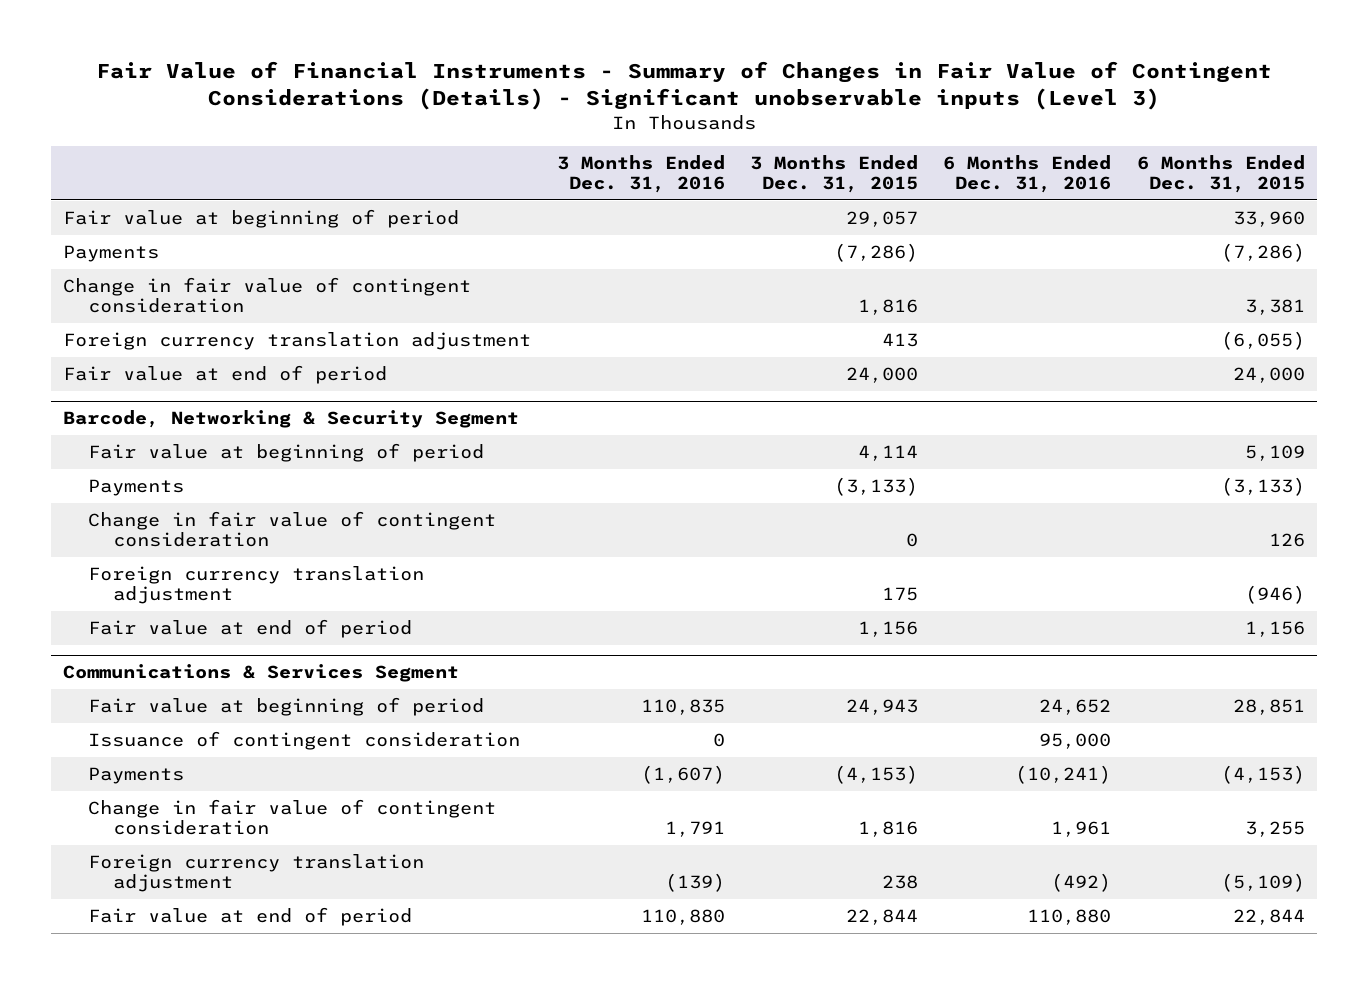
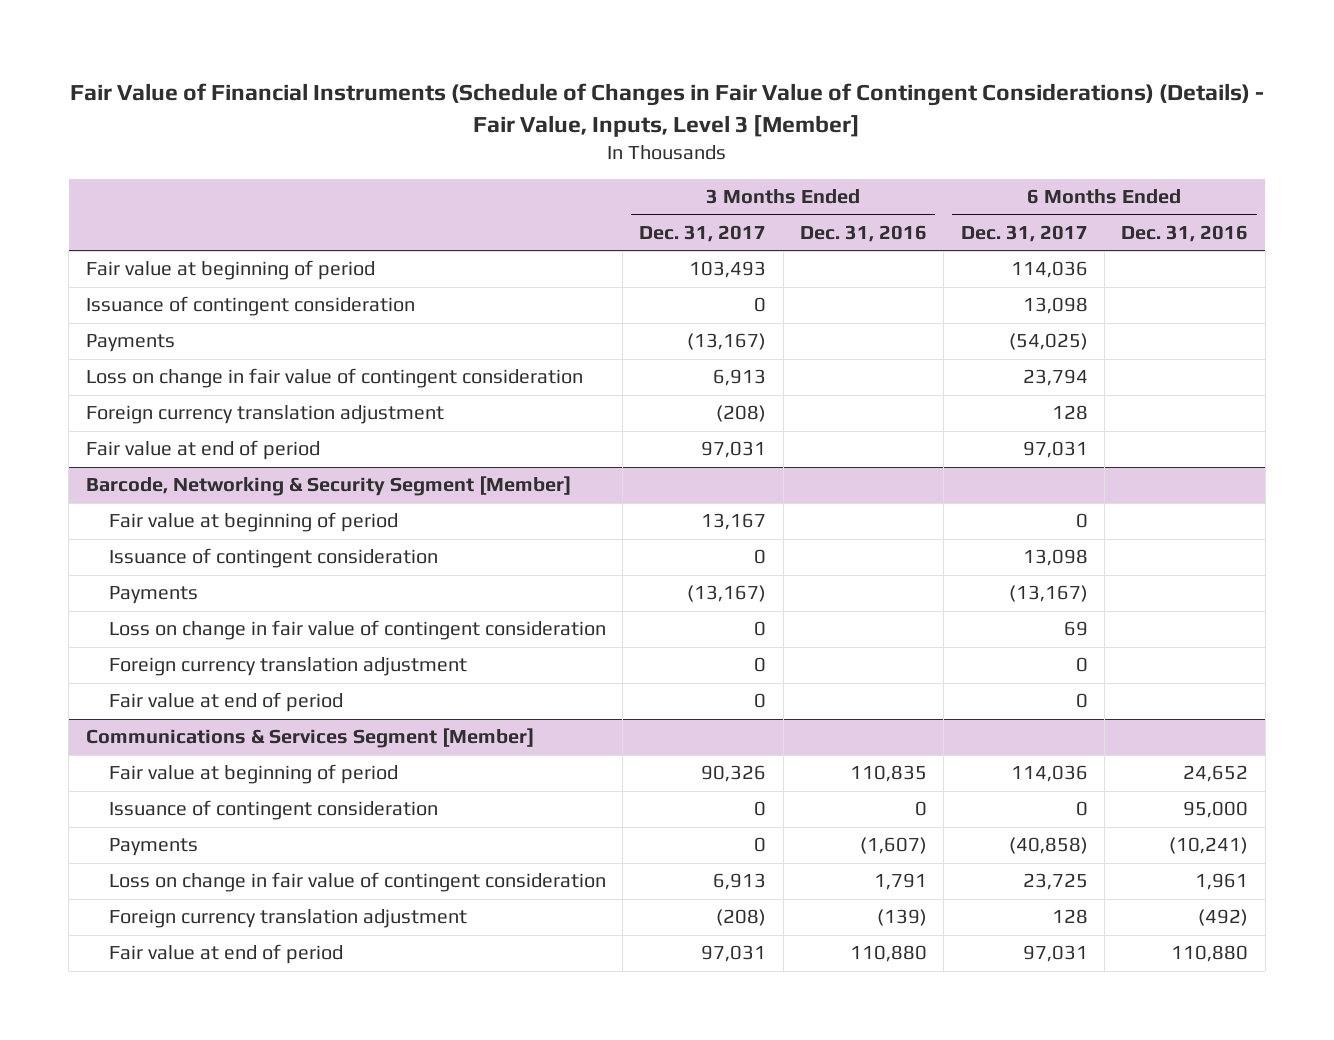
[95,60,1272,110] Fair Value of Financial Instruments - Summary of Changes in Fair Value of Contingent Considerations (Details) - Significant unobservable inputs (Level 3) -> [69,83,1264,137] Fair Value of Financial Instruments (Schedule of Changes in Fair Value of Contingent Considerations) (Details) - Fair Value, Inputs, Level 3 [Member]
[749,154,918,194] 3 Months Ended Dec. 31, 2015 -> none
[1136,154,1305,194] 6 Months Ended Dec. 31, 2015 -> none
none -> [639,225,767,243] Dec. 31, 2017
none -> [960,225,1088,243] Dec. 31, 2017
none -> [85,296,415,317] Issuance of contingent consideration
[63,276,472,314] Change in fair value of contingent consideration -> [85,368,583,389] Loss on change in fair value of contingent consideration
[63,409,520,428] Barcode, Networking & Security Segment -> [85,476,571,497] Barcode, Networking & Security Segment [Member]
none -> [108,548,438,569] Issuance of contingent consideration
[88,510,497,548] Change in fair value of contingent consideration -> [108,620,606,641] Loss on change in fair value of contingent consideration
[63,663,460,682] Communications & Services Segment -> [85,728,534,749] Communications & Services Segment [Member]
[88,798,497,836] Change in fair value of contingent consideration -> [108,872,606,893] Loss on change in fair value of contingent consideration

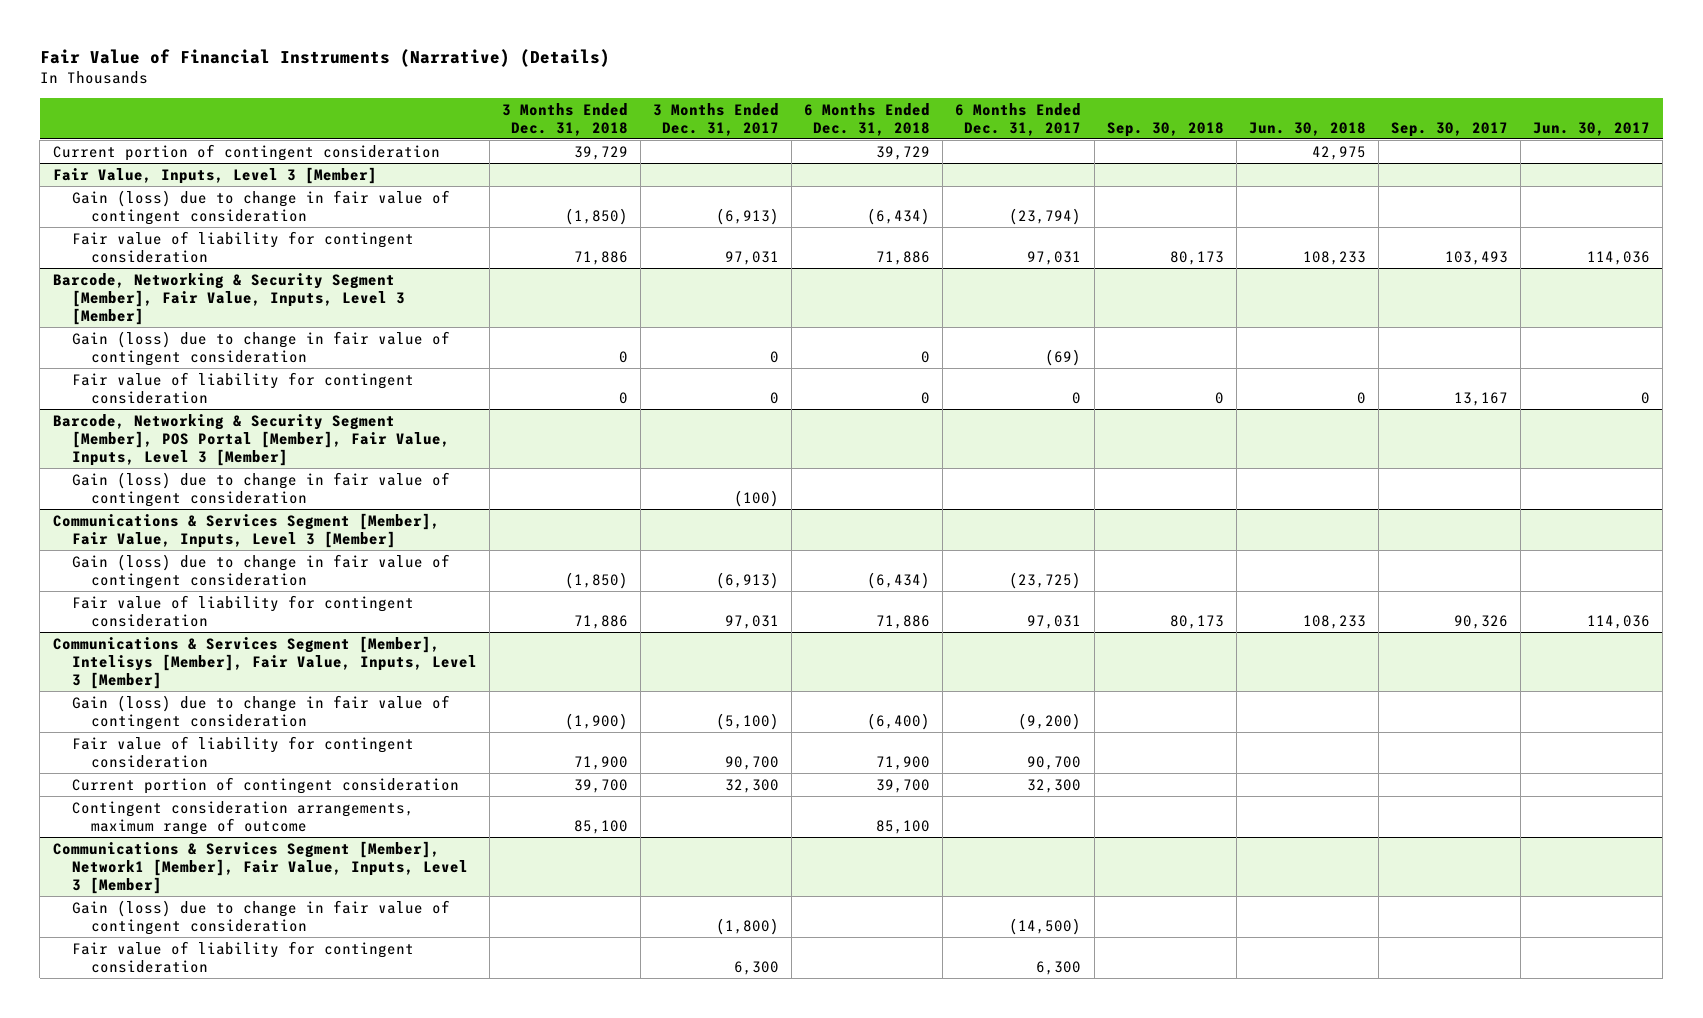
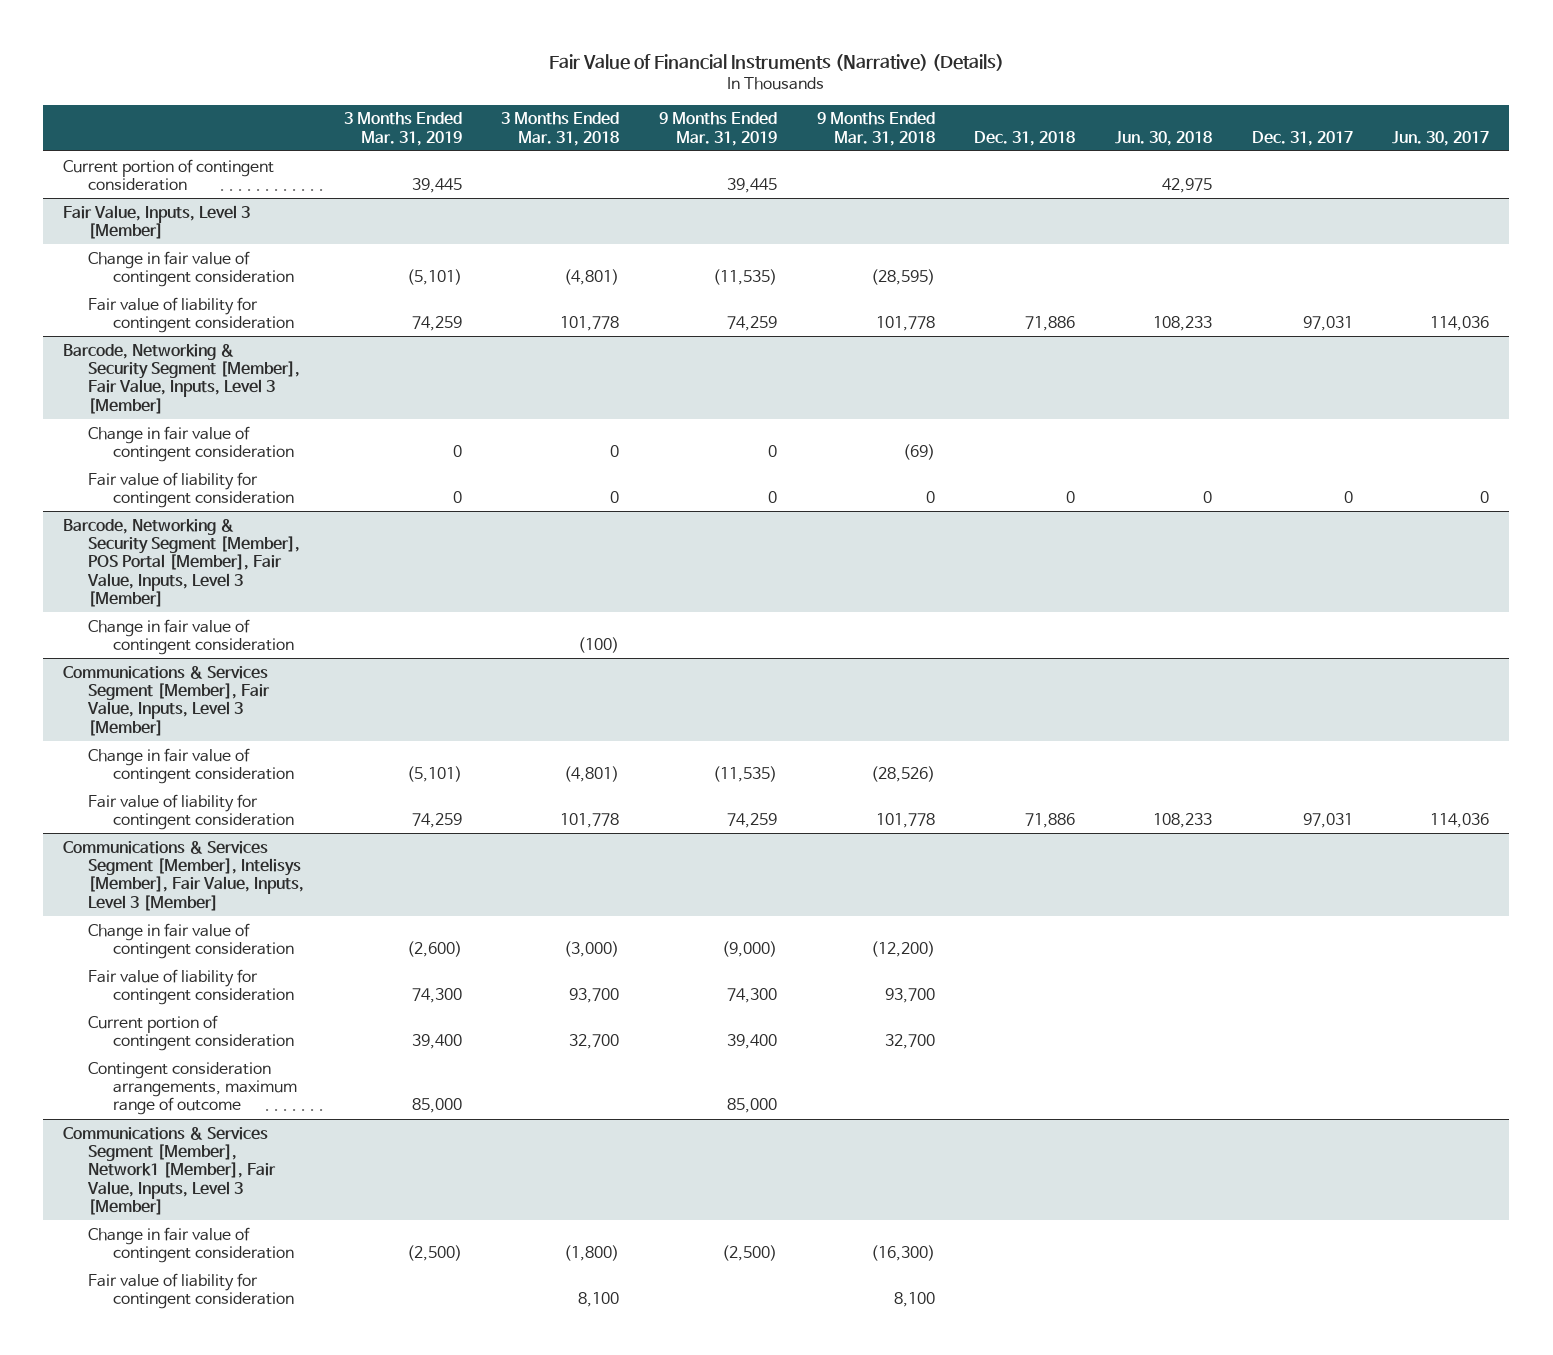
[501,102,628,136] 3 Months Ended Dec. 31, 2018 -> none
[653,102,780,136] 3 Months Ended Dec. 31, 2017 -> none
[804,102,931,136] 6 Months Ended Dec. 31, 2018 -> none
[955,102,1082,136] 6 Months Ended Dec. 31, 2017 -> none
[1106,121,1224,137] Sep. 30, 2018 -> none
[1390,121,1508,137] Sep. 30, 2017 -> none
none -> [343,112,462,146] 3 Months Ended Mar. 31, 2019
none -> [501,112,620,146] 3 Months Ended Mar. 31, 2018
none -> [658,112,777,146] 9 Months Ended Mar. 31, 2019
none -> [816,112,935,146] 9 Months Ended Mar. 31, 2018
none -> [974,130,1076,146] Dec. 31, 2018
none -> [1251,130,1353,146] Dec. 31, 2017
[71,189,450,225] Gain (loss) due to change in fair value of contingent consideration -> [87,250,294,287] Change in fair value of contingent consideration
[71,330,450,366] Gain (loss) due to change in fair value of contingent consideration -> [87,425,294,462] Change in fair value of contingent consideration
[71,471,450,507] Gain (loss) due to change in fair value of contingent consideration -> [87,618,294,655] Change in fair value of contingent consideration
[71,553,450,589] Gain (loss) due to change in fair value of contingent consideration -> [87,747,294,784] Change in fair value of contingent consideration
[71,694,450,730] Gain (loss) due to change in fair value of contingent consideration -> [87,922,294,959] Change in fair value of contingent consideration
[71,899,450,935] Gain (loss) due to change in fair value of contingent consideration -> [87,1226,294,1263] Change in fair value of contingent consideration

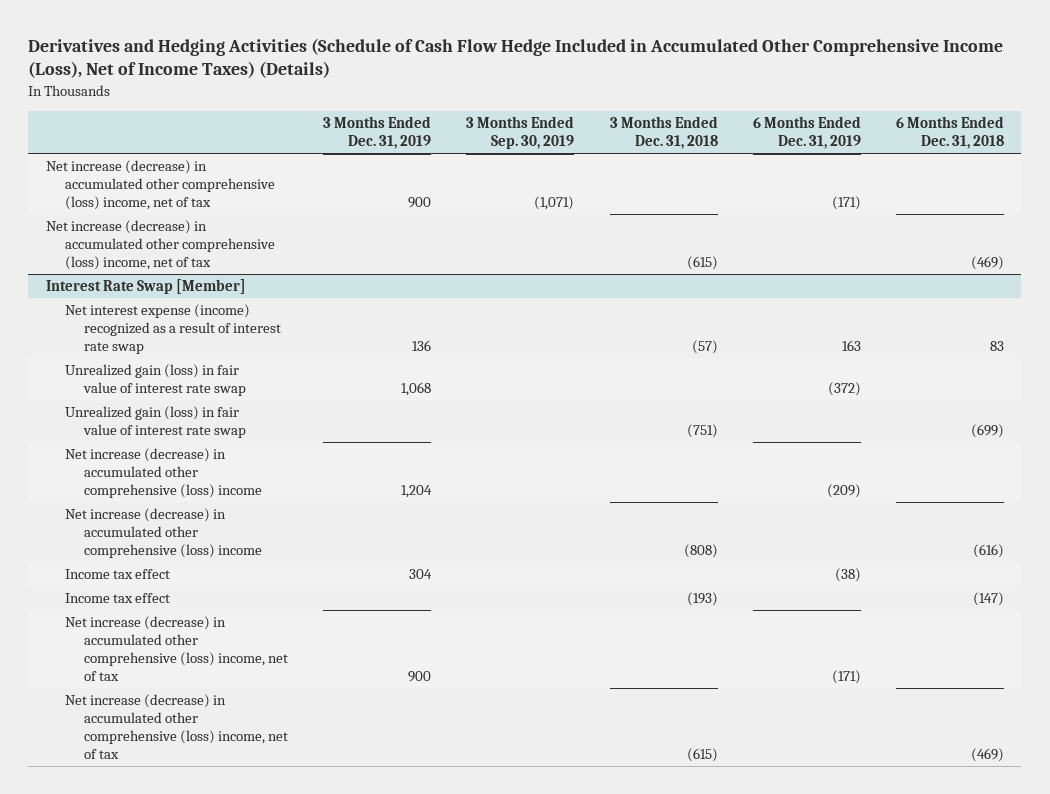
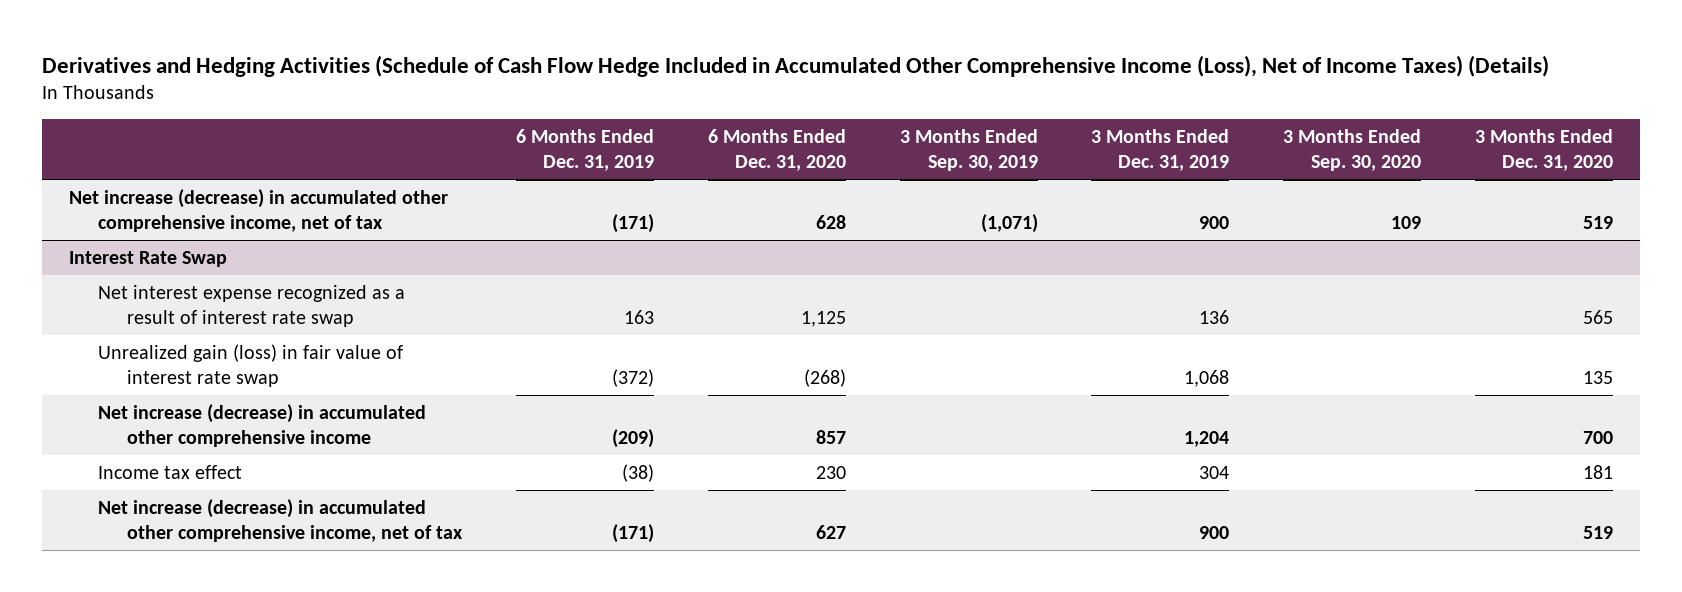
[609,116,718,150] 3 Months Ended Dec. 31, 2018 -> none
[895,116,1004,150] 6 Months Ended Dec. 31, 2018 -> none
none -> [707,128,846,172] 6 Months Ended Dec. 31, 2020
none -> [1283,128,1422,172] 3 Months Ended Sep. 30, 2020
none -> [1474,128,1613,172] 3 Months Ended Dec. 31, 2020
[45,220,276,271] Net increase (decrease) in accumulated other comprehensive (loss) income, net of tax -> none
[45,160,276,211] Net increase (decrease) in accumulated other comprehensive (loss) income, net of tax -> [69,188,449,233] Net increase (decrease) in accumulated other comprehensive income, net of tax
[45,279,246,295] Interest Rate Swap [Member] -> [69,250,228,267] Interest Rate Swap
[65,304,282,355] Net interest expense (income) recognized as a result of interest rate swap -> [98,284,406,328] Net interest expense recognized as a result of interest rate swap
[65,406,247,439] Unrealized gain (loss) in fair value of interest rate swap -> none
[65,508,263,559] Net increase (decrease) in accumulated other comprehensive (loss) income -> none
[65,448,263,499] Net increase (decrease) in accumulated other comprehensive (loss) income -> [98,403,427,448] Net increase (decrease) in accumulated other comprehensive income
[65,593,171,604] Income tax effect -> none
[65,694,289,759] Net increase (decrease) in accumulated other comprehensive (loss) income, net of tax -> none
[65,616,289,681] Net increase (decrease) in accumulated other comprehensive (loss) income, net of tax -> [98,498,464,543] Net increase (decrease) in accumulated other comprehensive income, net of tax

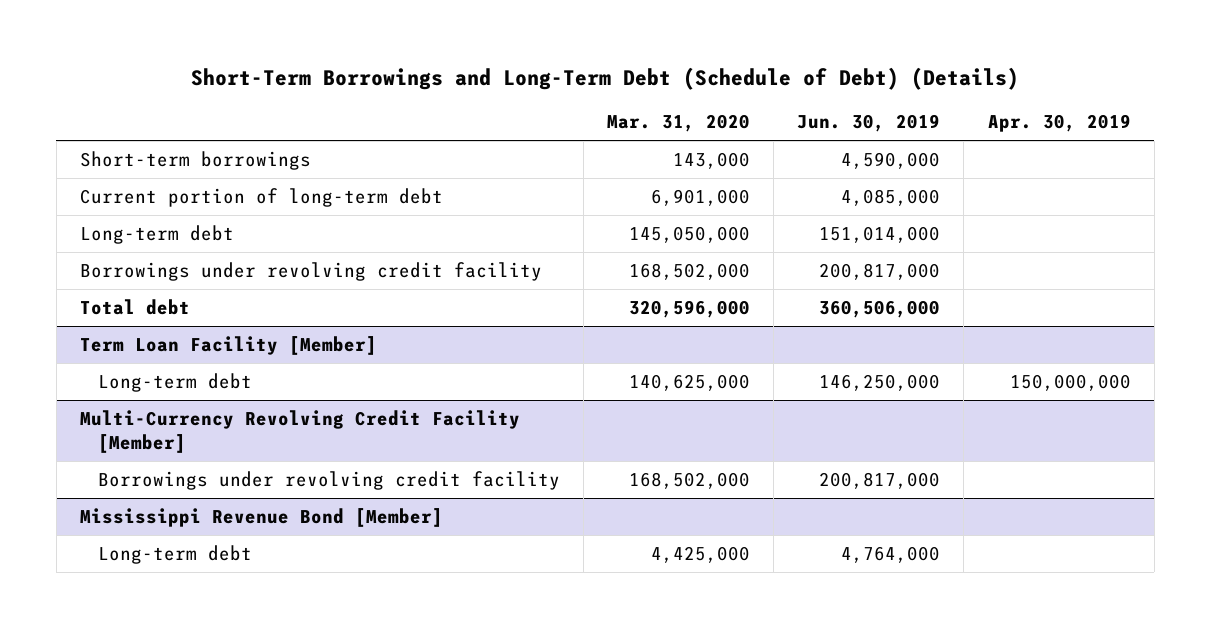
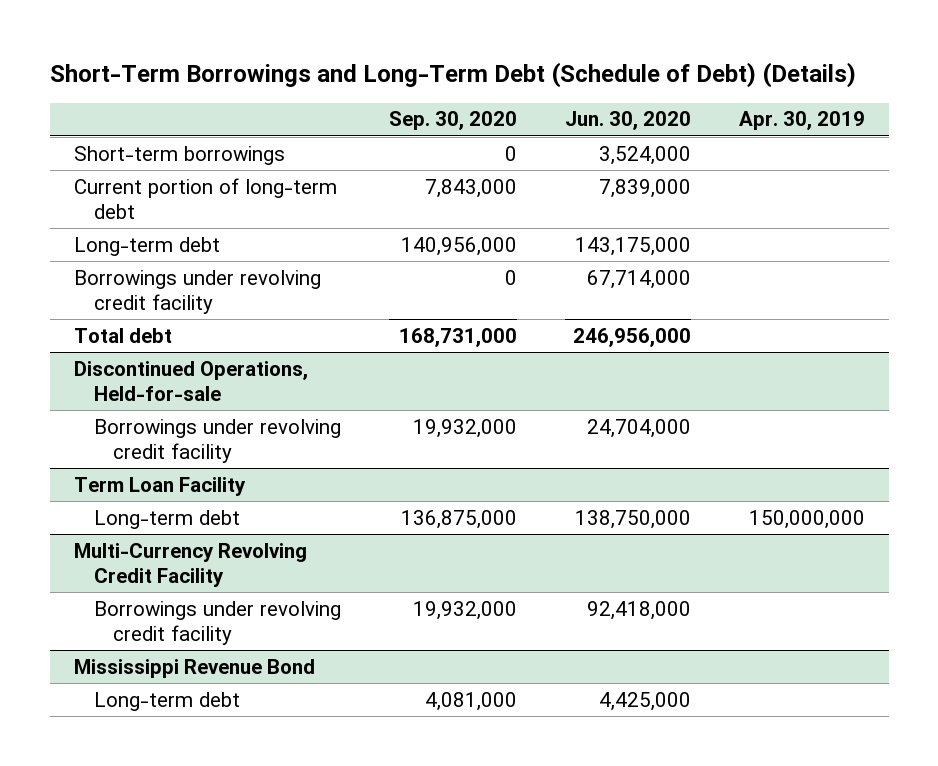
[607,114,751,133] Mar. 31, 2020 -> none
[797,114,941,133] Jun. 30, 2019 -> none
none -> [388,111,517,131] Sep. 30, 2020
none -> [564,111,691,131] Jun. 30, 2020
none -> [73,360,308,401] Discontinued Operations, Held-for-sale
none -> [93,418,341,463] Borrowings under revolving credit facility
[79,336,377,356] Term Loan Facility [Member] -> [73,476,246,496] Term Loan Facility
[79,410,520,453] Multi-Currency Revolving Credit Facility [Member] -> [73,542,307,587] Multi-Currency Revolving Credit Facility
[79,508,443,528] Mississippi Revenue Bond [Member] -> [73,658,315,678] Mississippi Revenue Bond

